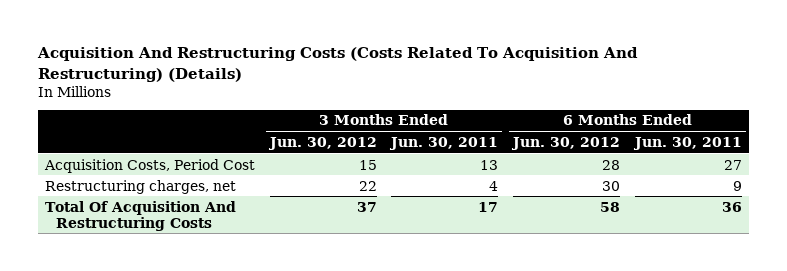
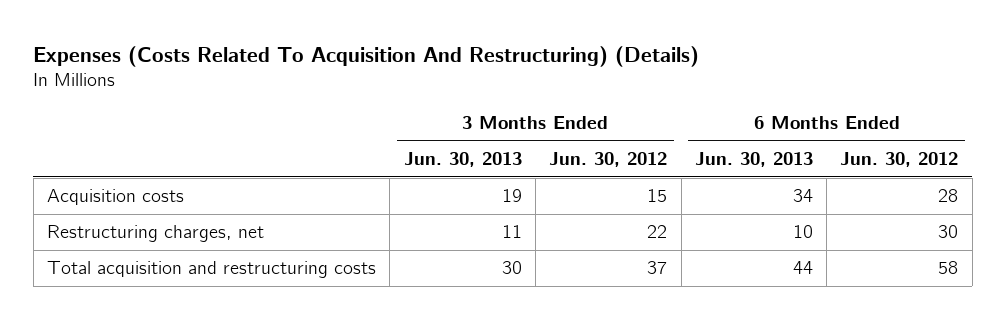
[36,47,638,82] Acquisition And Restructuring Costs (Costs Related To Acquisition And Restructuring) (Details) -> [33,45,700,67] Expenses (Costs Related To Acquisition And Restructuring) (Details)
[389,136,499,150] Jun. 30, 2011 -> none
[632,136,742,150] Jun. 30, 2011 -> none
none -> [403,152,522,168] Jun. 30, 2013
none -> [694,152,813,168] Jun. 30, 2013
[43,158,255,173] Acquisition Costs, Period Cost -> [46,189,184,206] Acquisition costs
[44,200,236,231] Total Of Acquisition And Restructuring Costs -> [46,261,376,279] Total acquisition and restructuring costs

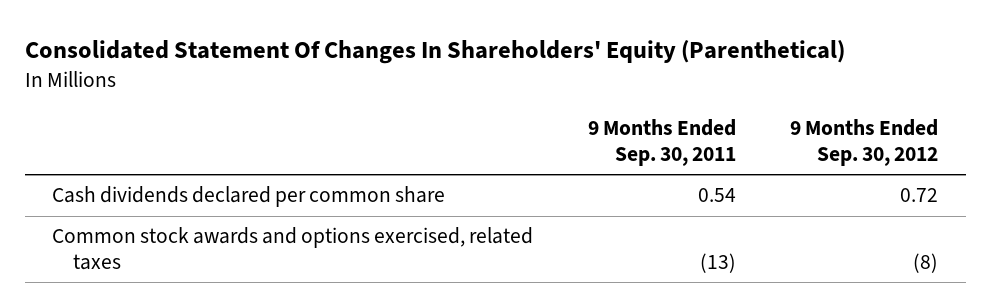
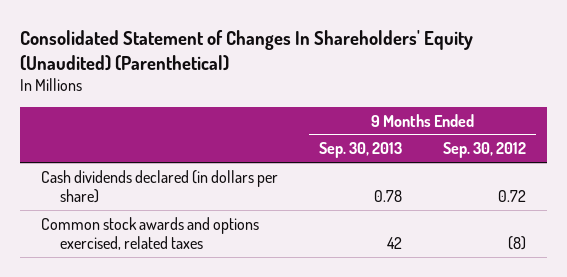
[24,39,845,64] Consolidated Statement Of Changes In Shareholders' Equity (Parenthetical) -> [20,30,474,71] Consolidated Statement of Changes In Shareholders' Equity (Unaudited) (Parenthetical)
[587,119,736,166] 9 Months Ended Sep. 30, 2011 -> none
none -> [318,142,402,159] Sep. 30, 2013
[51,186,445,208] Cash dividends declared per common share -> [40,169,278,203] Cash dividends declared (in dollars per share)

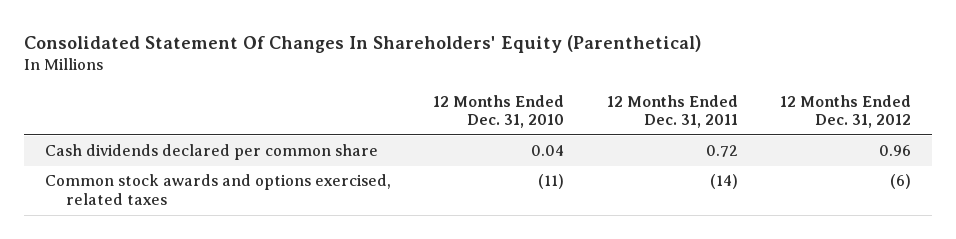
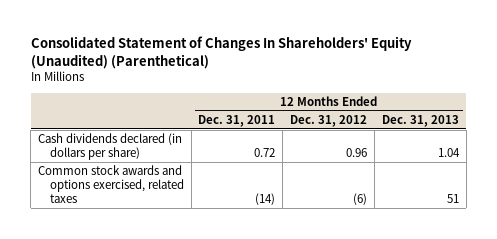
[24,35,702,54] Consolidated Statement Of Changes In Shareholders' Equity (Parenthetical) -> [30,36,412,69] Consolidated Statement of Changes In Shareholders' Equity (Unaudited) (Parenthetical)
[433,94,565,129] 12 Months Ended Dec. 31, 2010 -> none
none -> [381,114,459,127] Dec. 31, 2013
[45,144,379,161] Cash dividends declared per common share -> [37,133,182,161] Cash dividends declared (in dollars per share)

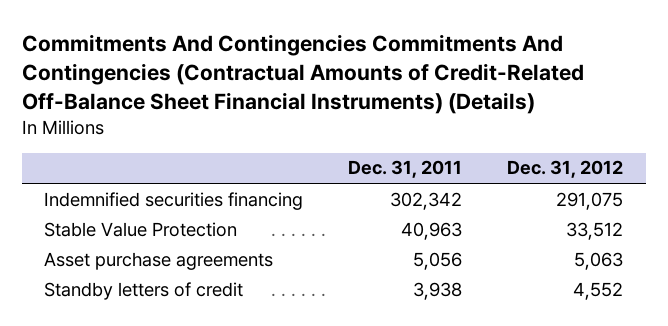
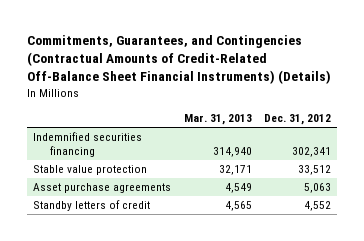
[22,34,585,114] Commitments And Contingencies Commitments And Contingencies (Contractual Amounts of Credit-Related Off-Balance Sheet Financial Instruments) (Details) -> [27,35,332,85] Commitments, Guarantees, and Contingencies (Contractual Amounts of Credit-Related Off-Balance Sheet Financial Instruments) (Details)
[348,160,463,179] Dec. 31, 2011 -> none
none -> [183,114,252,126] Mar. 31, 2013
[556,191,624,210] 291,075 -> [291,146,331,157] 302,341
[44,221,238,237] Stable Value Protection -> [33,165,148,176] Stable value protection

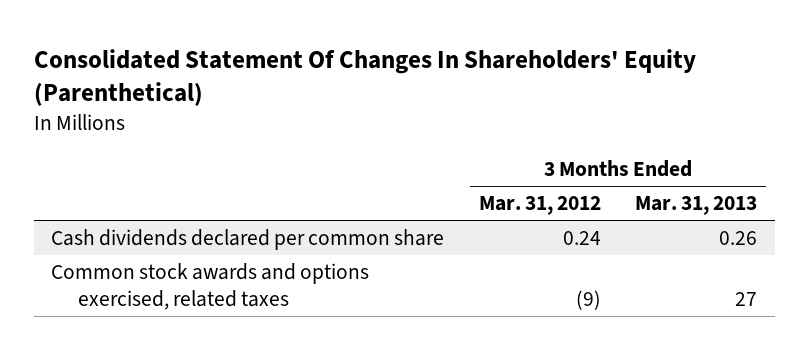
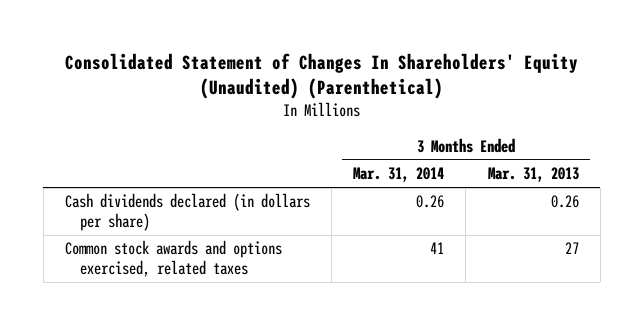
[33,48,696,107] Consolidated Statement Of Changes In Shareholders' Equity (Parenthetical) -> [64,52,578,99] Consolidated Statement of Changes In Shareholders' Equity (Unaudited) (Parenthetical)
[478,196,601,216] Mar. 31, 2012 -> none
none -> [353,167,445,183] Mar. 31, 2014
[51,229,445,251] Cash dividends declared per common share -> [64,193,310,232] Cash dividends declared (in dollars per share)

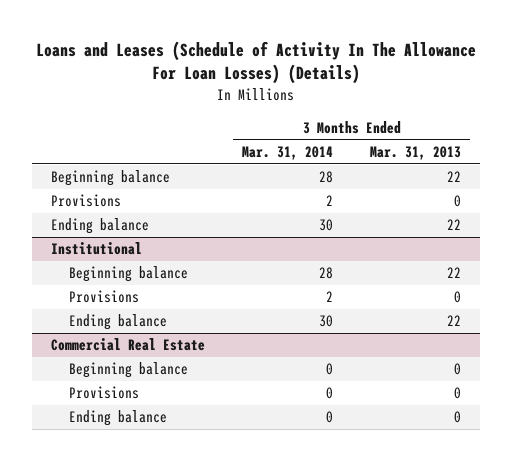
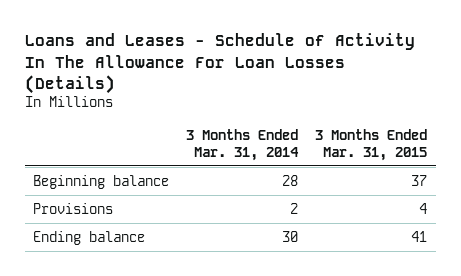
[36,40,477,85] Loans and Leases (Schedule of Activity In The Allowance For Loan Losses) (Details) -> [24,33,415,94] Loans and Leases - Schedule of Activity In The Allowance For Loan Losses (Details)
[370,145,462,160] Mar. 31, 2013 -> none
none -> [315,128,428,161] 3 Months Ended Mar. 31, 2015
[50,242,142,256] Institutional -> none
[69,266,189,283] Beginning balance -> none
[69,290,140,304] Provisions -> none
[69,314,168,331] Ending balance -> none
[50,338,205,352] Commercial Real Estate -> none
[69,362,189,379] Beginning balance -> none
[69,386,140,400] Provisions -> none
[69,410,168,427] Ending balance -> none

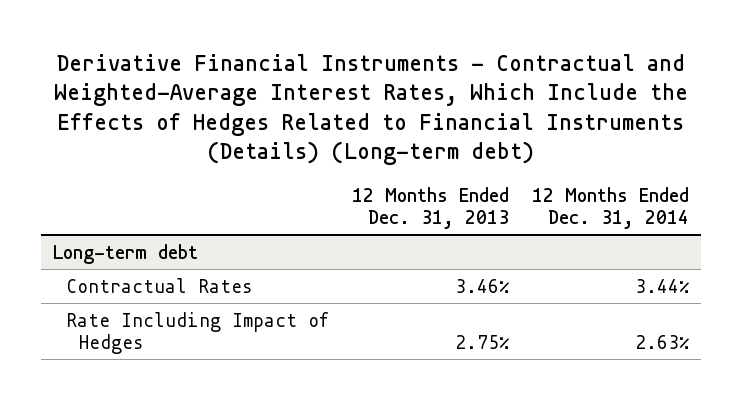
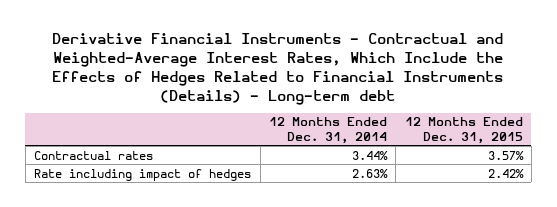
[53,53,688,166] Derivative Financial Instruments - Contractual and Weighted-Average Interest Rates, Which Include the Effects of Hedges Related to Financial Instruments (Details) (Long-term debt) -> [52,33,504,105] Derivative Financial Instruments - Contractual and Weighted-Average Interest Rates, Which Include the Effects of Hedges Related to Financial Instruments (Details) - Long-term debt
[352,186,510,229] 12 Months Ended Dec. 31, 2013 -> none
none -> [404,117,523,144] 12 Months Ended Dec. 31, 2015
[52,243,198,264] Long-term debt -> none
[66,277,254,293] Contractual Rates -> [34,150,154,160] Contractual rates
[66,311,330,354] Rate Including Impact of Hedges -> [34,168,252,181] Rate including impact of hedges

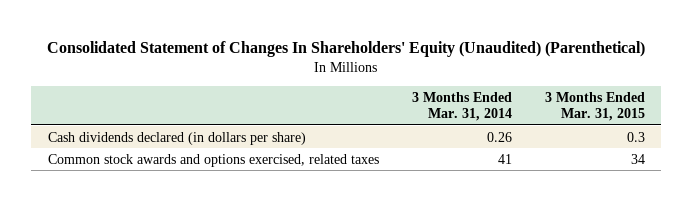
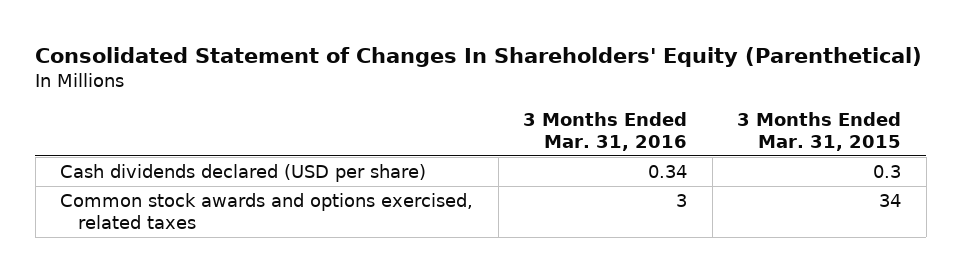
[47,40,646,57] Consolidated Statement of Changes In Shareholders' Equity (Unaudited) (Parenthetical) -> [35,47,923,68] Consolidated Statement of Changes In Shareholders' Equity (Parenthetical)
[411,91,512,122] 3 Months Ended Mar. 31, 2014 -> none
none -> [523,112,688,151] 3 Months Ended Mar. 31, 2016
[47,131,306,145] Cash dividends declared (in dollars per share) -> [60,164,427,183] Cash dividends declared (USD per share)

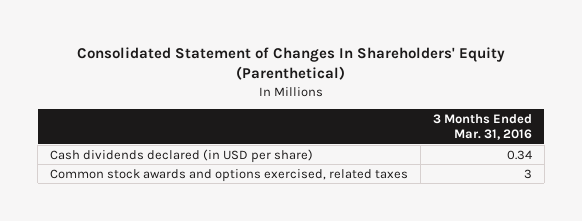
[737,112,902,151] 3 Months Ended Mar. 31, 2015 -> none
[60,164,427,183] Cash dividends declared (USD per share) -> [50,148,314,163] Cash dividends declared (in USD per share)

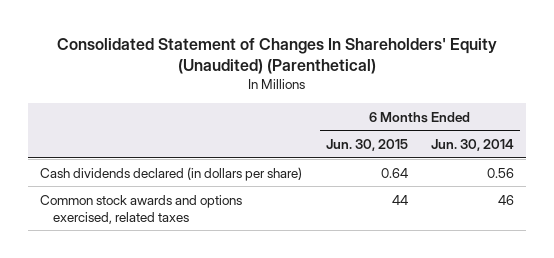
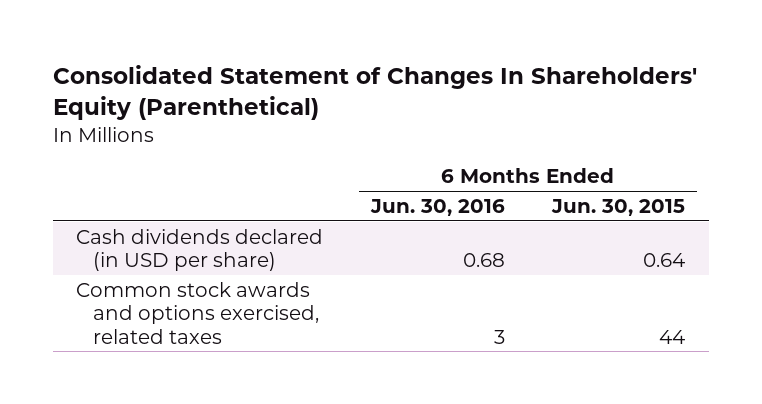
[57,37,498,74] Consolidated Statement of Changes In Shareholders' Equity (Unaudited) (Parenthetical) -> [52,64,697,120] Consolidated Statement of Changes In Shareholders' Equity (Parenthetical)
[431,139,515,152] Jun. 30, 2014 -> none
none -> [369,198,505,216] Jun. 30, 2016
[40,166,303,181] Cash dividends declared (in dollars per share) -> [76,228,324,272] Cash dividends declared (in USD per share)

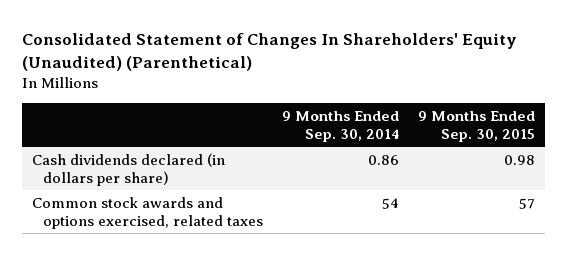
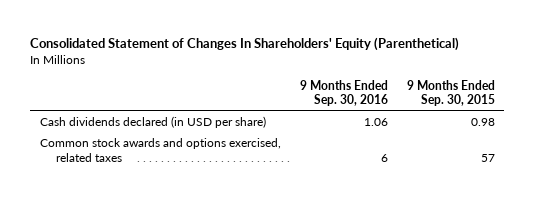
[22,33,518,72] Consolidated Statement of Changes In Shareholders' Equity (Unaudited) (Parenthetical) -> [30,37,460,52] Consolidated Statement of Changes In Shareholders' Equity (Parenthetical)
[282,110,400,142] 9 Months Ended Sep. 30, 2014 -> none
none -> [299,79,388,107] 9 Months Ended Sep. 30, 2016
[31,152,225,186] Cash dividends declared (in dollars per share) -> [39,116,266,129] Cash dividends declared (in USD per share)

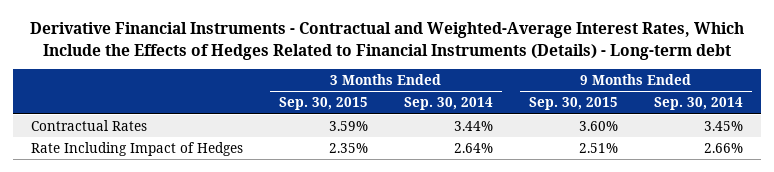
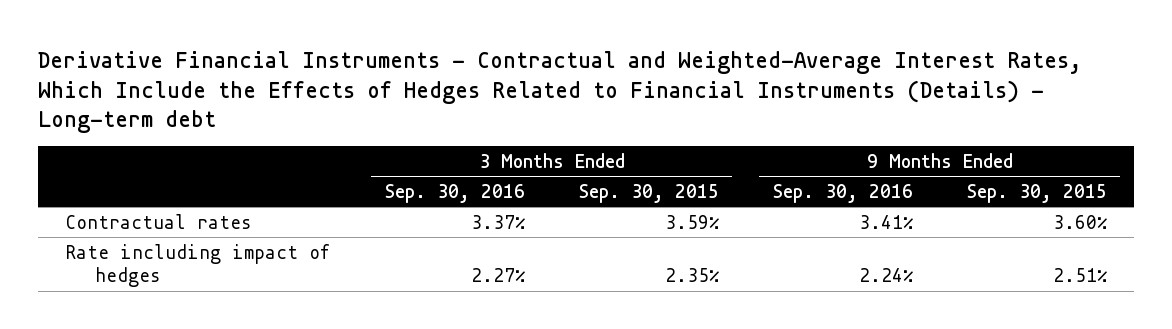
[404,97,494,111] Sep. 30, 2014 -> none
[654,97,744,111] Sep. 30, 2014 -> none
none -> [384,183,525,203] Sep. 30, 2016
none -> [772,183,913,203] Sep. 30, 2016
[31,120,148,132] Contractual Rates -> [65,213,253,229] Contractual rates
[31,142,244,157] Rate Including Impact of Hedges -> [65,243,331,288] Rate including impact of hedges

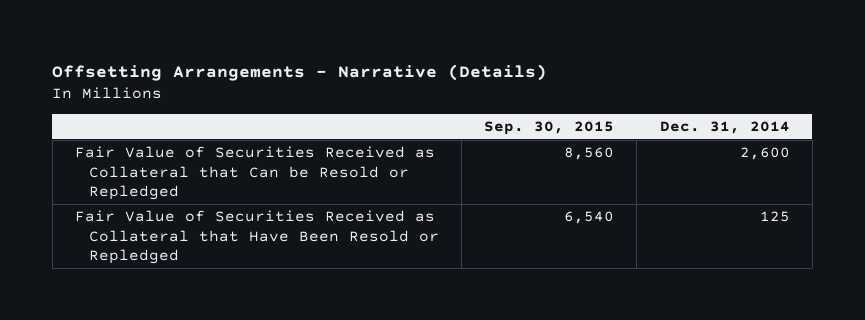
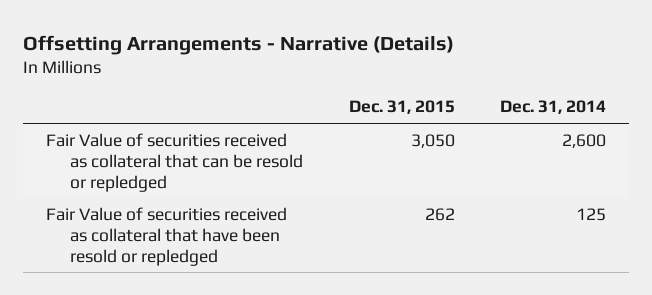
[484,121,615,136] Sep. 30, 2015 -> none
none -> [348,100,455,115] Dec. 31, 2015
[75,146,436,200] Fair Value of Securities Received as Collateral that Can be Resold or Repledged -> [45,132,303,192] Fair Value of securities received as collateral that can be resold or repledged
[75,210,439,264] Fair Value of Securities Received as Collateral that Have Been Resold or Repledged -> [45,206,287,266] Fair Value of securities received as collateral that have been resold or repledged

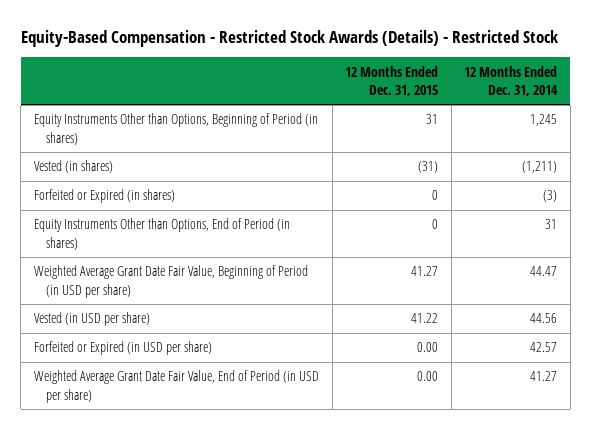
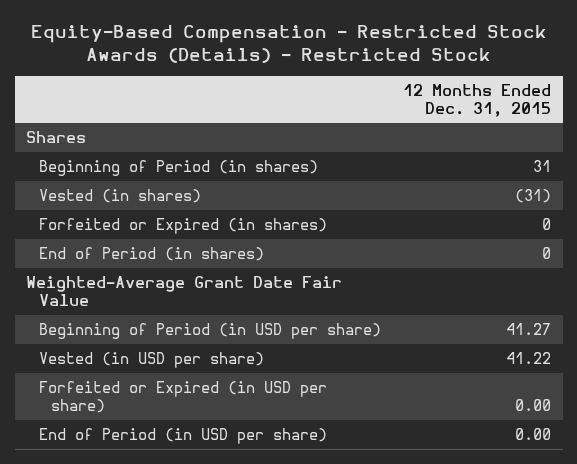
[464,65,559,96] 12 Months Ended Dec. 31, 2014 -> none
none -> [26,131,87,144] Shares
[34,113,319,145] Equity Instruments Other than Options, Beginning of Period (in shares) -> [38,160,318,177] Beginning of Period (in shares)
[34,218,291,250] Equity Instruments Other than Options, End of Period (in shares) -> [38,247,264,262] End of Period (in shares)
none -> [26,276,343,306] Weighted-Average Grant Date Fair Value
[34,265,309,298] Weighted Average Grant Date Fair Value, Beginning of Period (in USD per share) -> [38,323,381,340] Beginning of Period (in USD per share)
[34,370,320,403] Weighted Average Grant Date Fair Value, End of Period (in USD per share) -> [38,428,327,445] End of Period (in USD per share)

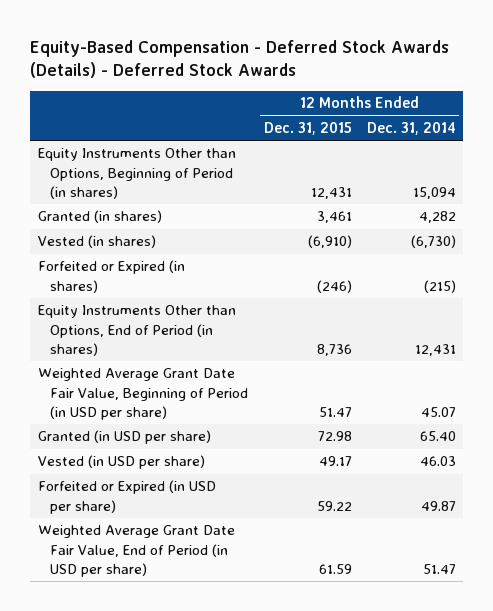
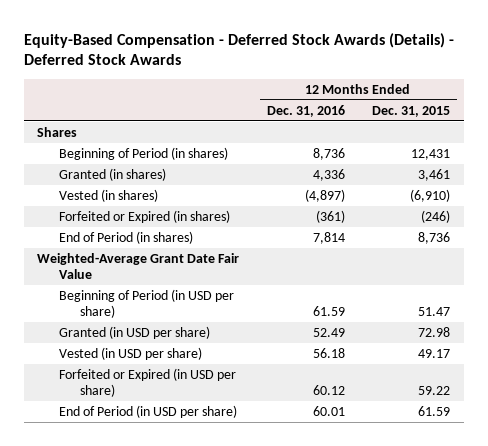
[366,122,456,136] Dec. 31, 2014 -> none
none -> [266,104,345,117] Dec. 31, 2016
none -> [37,126,78,137] Shares
[37,148,236,199] Equity Instruments Other than Options, Beginning of Period (in shares) -> [58,146,228,160] Beginning of Period (in shares)
[37,305,236,356] Equity Instruments Other than Options, End of Period (in shares) -> [58,230,193,244] End of Period (in shares)
none -> [37,252,240,279] Weighted-Average Grant Date Fair Value
[37,368,249,420] Weighted Average Grant Date Fair Value, Beginning of Period (in USD per share) -> [58,288,234,318] Beginning of Period (in USD per share)
[37,525,235,577] Weighted Average Grant Date Fair Value, End of Period (in USD per share) -> [58,404,237,418] End of Period (in USD per share)

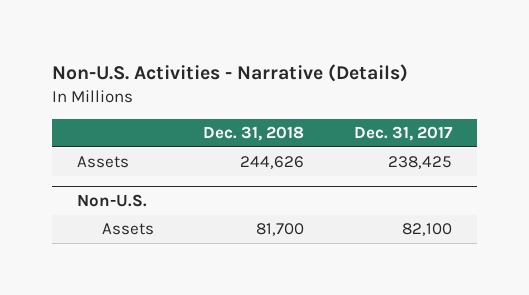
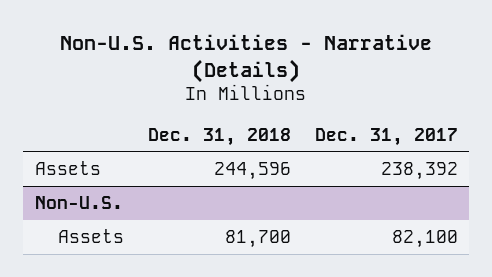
[240,156,305,170] 244,626 -> [213,161,291,180] 244,596
[387,156,452,170] 238,425 -> [380,161,458,180] 238,392

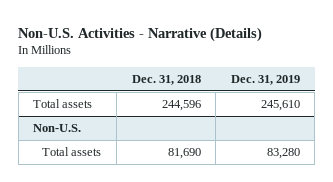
[314,127,458,146] Dec. 31, 2017 -> none
none -> [230,74,300,85] Dec. 31, 2019
[34,160,101,175] Assets -> [33,99,93,109] Total assets
[58,228,125,243] Assets -> [42,147,102,157] Total assets
[224,229,291,248] 81,700 -> [167,148,201,160] 81,690

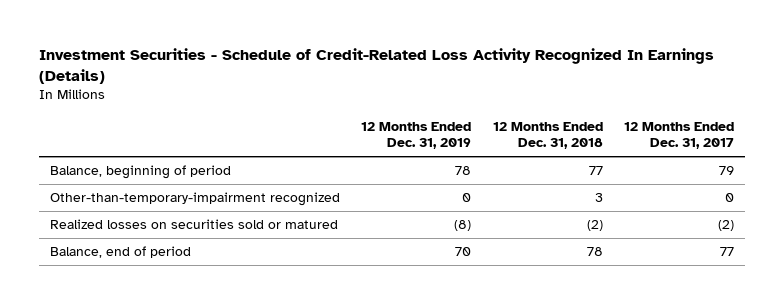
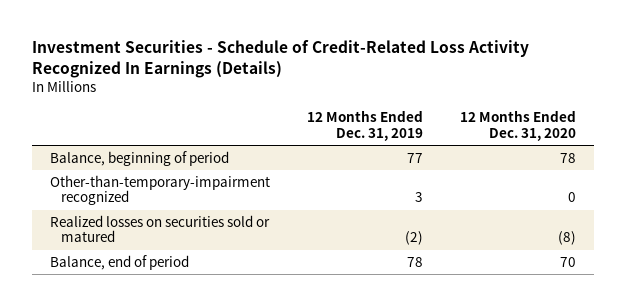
[492,122,603,150] 12 Months Ended Dec. 31, 2018 -> none
[624,122,735,150] 12 Months Ended Dec. 31, 2017 -> none
none -> [459,110,576,141] 12 Months Ended Dec. 31, 2020
[455,166,472,176] 78 -> [407,152,424,163] 77
[462,193,472,203] 0 -> [415,192,424,203] 3
[454,220,472,232] (8) -> [405,231,424,246] (2)
[455,247,472,257] 70 -> [407,256,424,267] 78

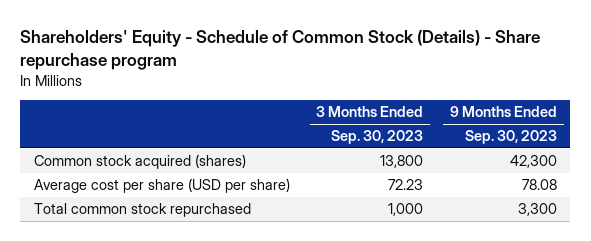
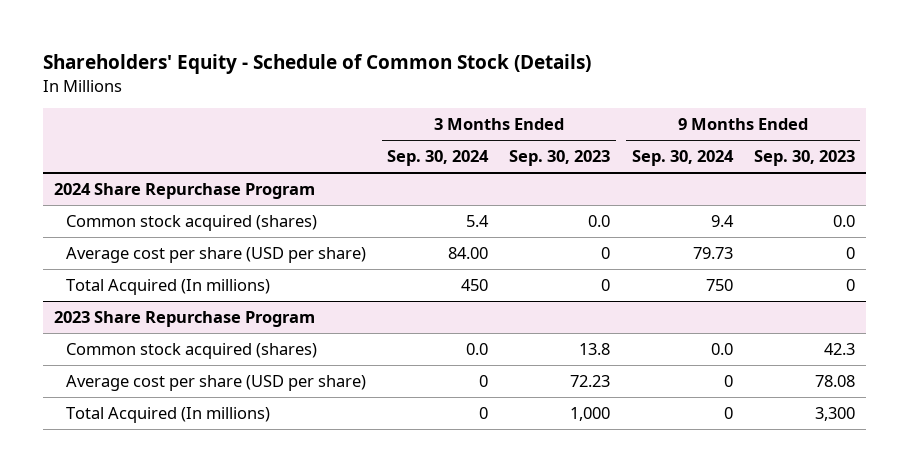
[20,30,541,70] Shareholders' Equity - Schedule of Common Stock (Details) - Share repurchase program -> [43,54,592,75] Shareholders' Equity - Schedule of Common Stock (Details)
none -> [387,150,490,167] Sep. 30, 2024
none -> [631,150,734,167] Sep. 30, 2024
none -> [54,182,316,199] 2024 Share Repurchase Program
[380,155,424,169] 13,800 -> [588,214,611,227] 0.0
[510,155,558,169] 42,300 -> [833,214,856,227] 0.0
none -> [65,246,366,263] Average cost per share (USD per share)
none -> [65,278,270,295] Total Acquired (In millions)
none -> [54,310,316,327] 2023 Share Repurchase Program
none -> [65,342,317,359] Common stock acquired (shares)
[33,203,251,218] Total common stock repurchased -> [65,406,270,423] Total Acquired (In millions)

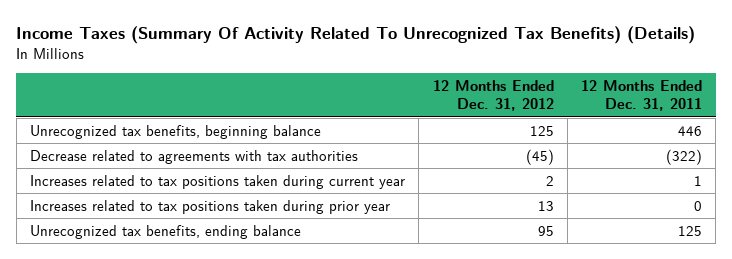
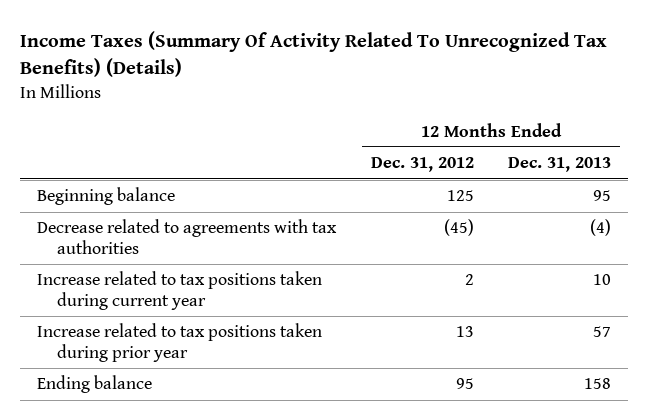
[581,79,703,112] 12 Months Ended Dec. 31, 2011 -> none
none -> [508,157,612,173] Dec. 31, 2013
[30,124,322,139] Unrecognized tax benefits, beginning balance -> [37,187,176,206] Beginning balance
[30,174,406,189] Increases related to tax positions taken during current year -> [37,271,323,310] Increase related to tax positions taken during current year
[30,199,391,214] Increases related to tax positions taken during prior year -> [37,323,323,362] Increase related to tax positions taken during prior year
[30,224,302,239] Unrecognized tax benefits, ending balance -> [37,375,153,394] Ending balance

